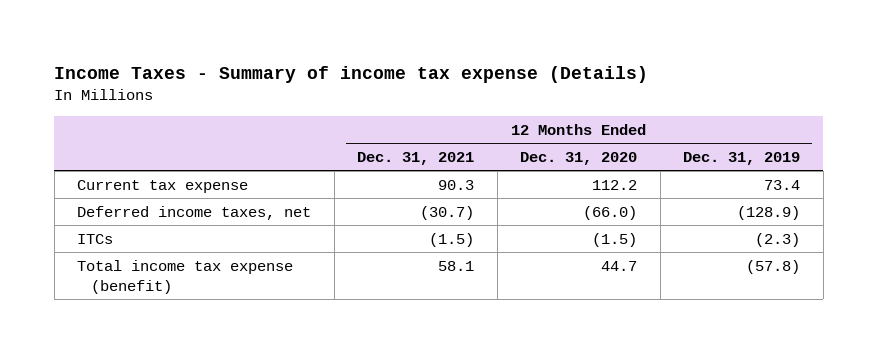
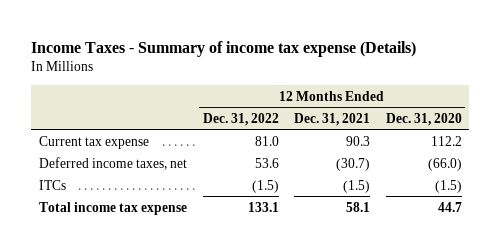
[683,151,801,165] Dec. 31, 2019 -> none
none -> [202,112,279,126] Dec. 31, 2022
[77,259,294,294] Total income tax expense (benefit) -> [39,201,188,215] Total income tax expense

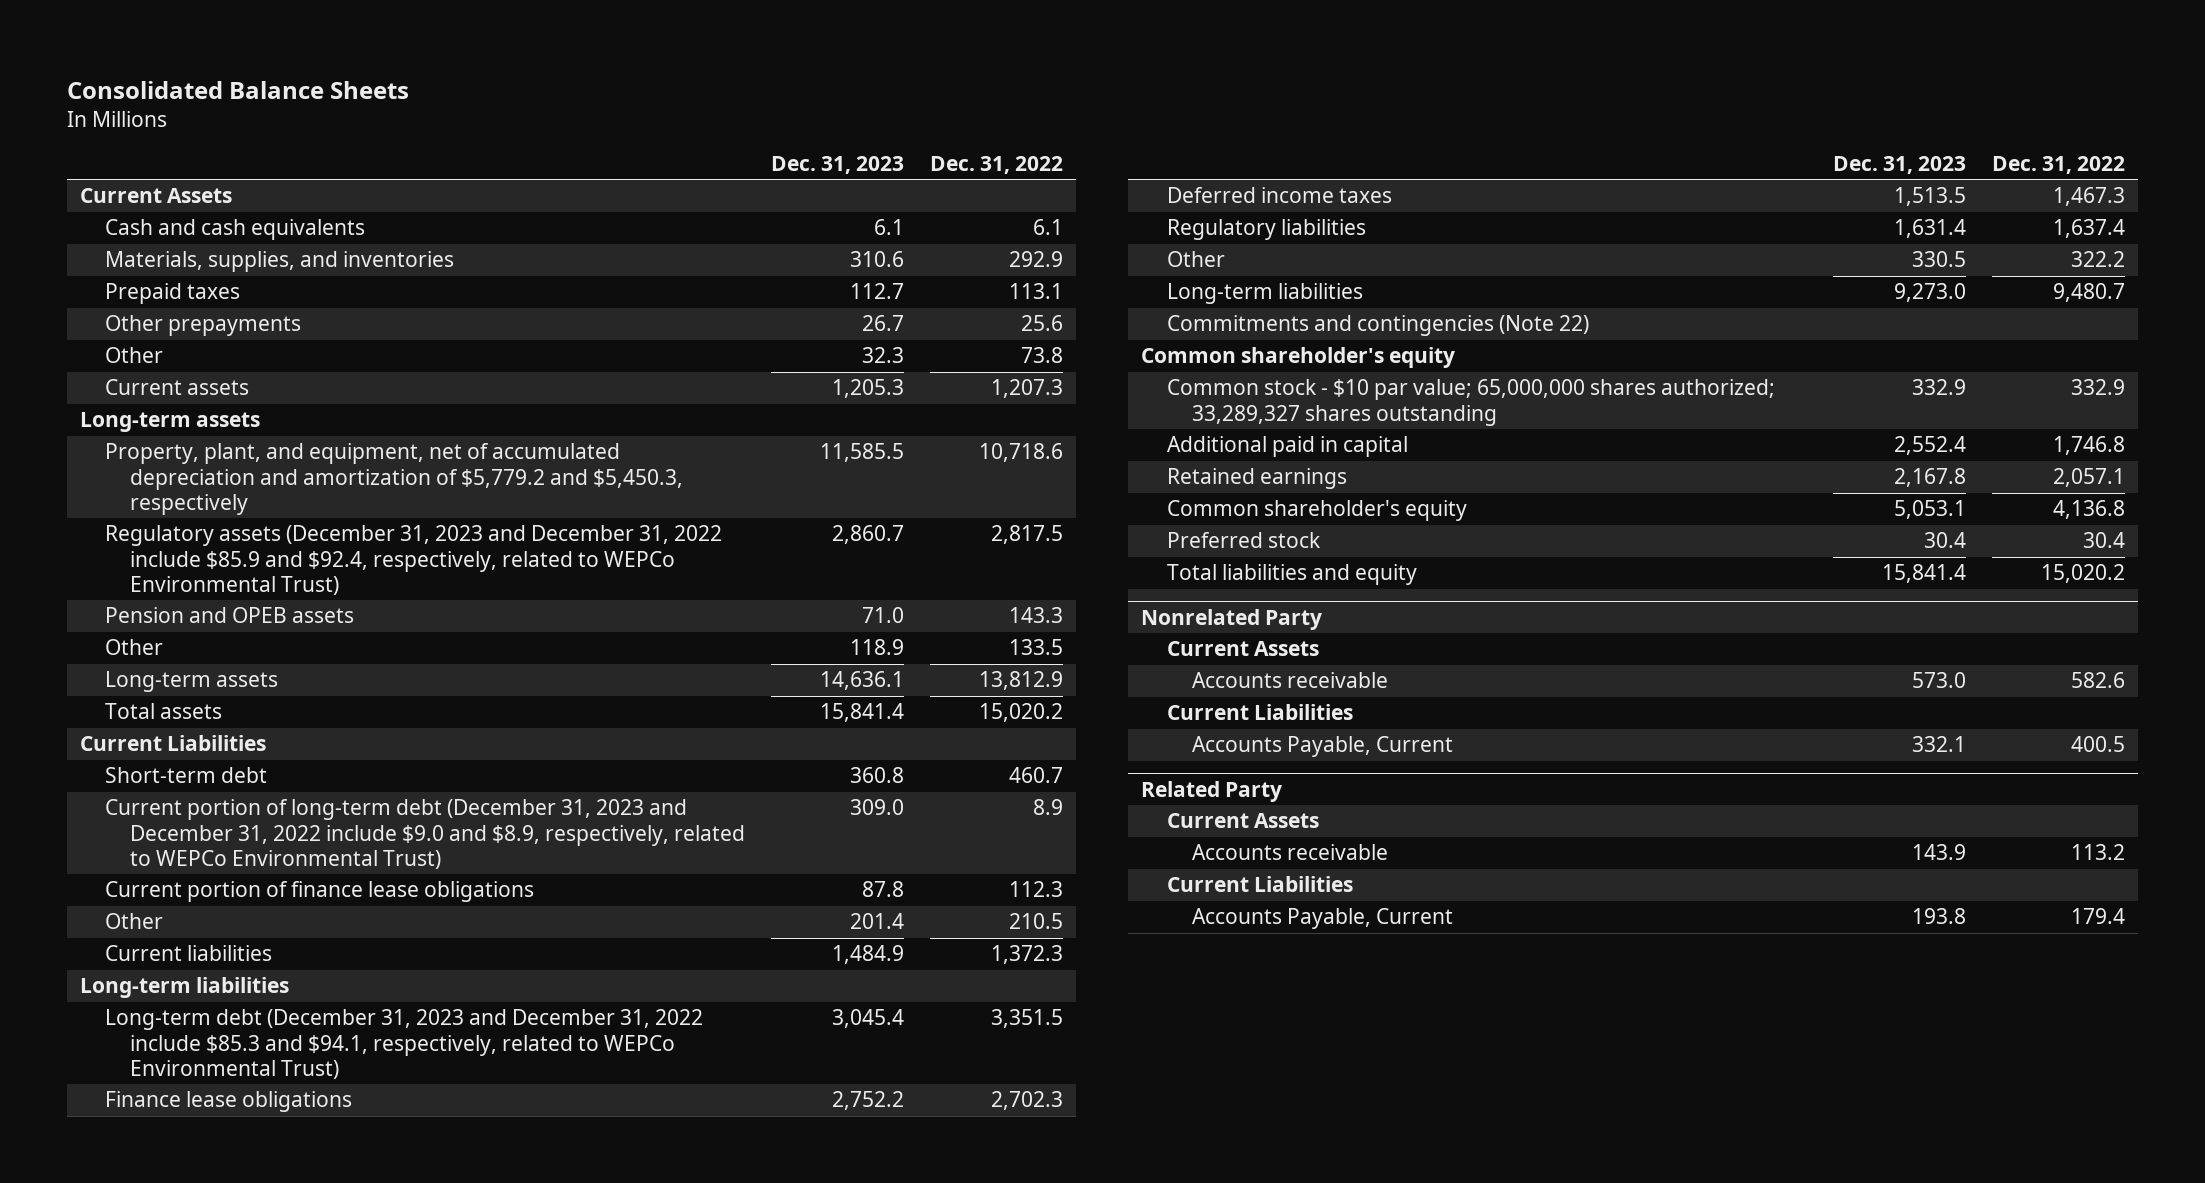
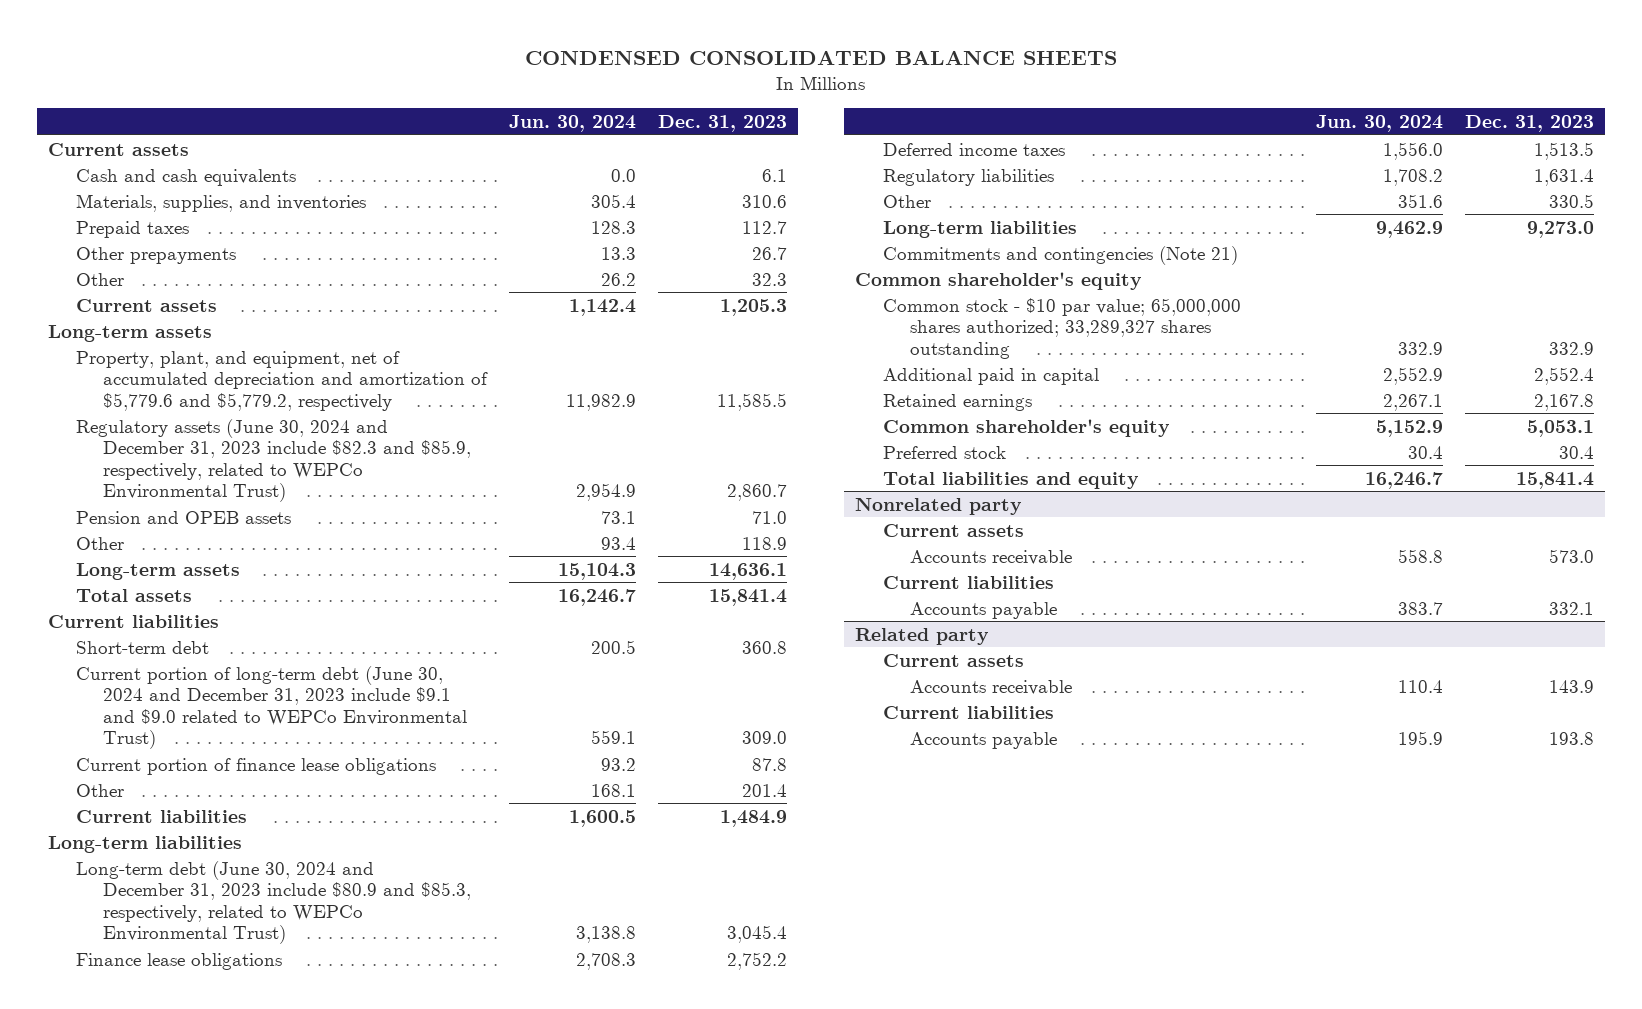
[66,80,409,99] Consolidated Balance Sheets -> [525,50,1118,66] CONDENSED CONSOLIDATED BALANCE SHEETS
[930,156,1064,175] Dec. 31, 2022 -> none
none -> [509,114,637,132] Jun. 30, 2024
[79,188,232,204] Current Assets -> [47,142,189,156] Current assets
[104,443,684,515] Property, plant, and equipment, net of accumulated depreciation and amortization of $5,779.2 and $5,450.3, respectively -> [75,350,489,411] Property, plant, and equipment, net of accumulated depreciation and amortization of $5,779.6 and $5,779.2, respectively
[104,525,722,595] Regulatory assets (December 31, 2023 and December 31, 2022 include $85.9 and $92.4, respectively, related to WEPCo Environmental Trust) -> [75,418,472,503] Regulatory assets (June 30, 2024 and December 31, 2023 include $82.3 and $85.9, respectively, related to WEPCo Environmental Trust)
[79,735,266,752] Current Liabilities -> [47,614,219,628] Current liabilities
[104,799,746,869] Current portion of long-term debt (December 31, 2023 and December 31, 2022 include $9.0 and $8.9, respectively, related to WEPCo Environmental Trust) -> [75,665,468,750] Current portion of long-term debt (June 30, 2024 and December 31, 2023 include $9.1 and $9.0 related to WEPCo Environmental Trust)
[104,1009,703,1079] Long-term debt (December 31, 2023 and December 31, 2022 include $85.3 and $94.1, respectively, related to WEPCo Environmental Trust) -> [75,860,472,945] Long-term debt (June 30, 2024 and December 31, 2023 include $80.9 and $85.3, respectively, related to WEPCo Environmental Trust)
[1166,315,1589,337] Commitments and contingencies (Note 22) -> [882,245,1238,265] Commitments and contingencies (Note 21)
[1141,608,1323,630] Nonrelated Party -> [854,497,1022,515] Nonrelated party
[1166,641,1319,657] Current Assets -> [882,523,1024,537] Current assets
[1166,704,1353,721] Current Liabilities -> [882,575,1054,589] Current liabilities
[1192,736,1454,758] Accounts Payable, Current -> [910,601,1058,619] Accounts payable
[1141,780,1283,802] Related Party -> [854,627,989,645] Related party
[1166,813,1319,829] Current Assets -> [882,653,1024,667] Current assets
[1166,876,1353,893] Current Liabilities -> [882,705,1054,719] Current liabilities
[1192,908,1454,930] Accounts Payable, Current -> [910,731,1058,749] Accounts payable

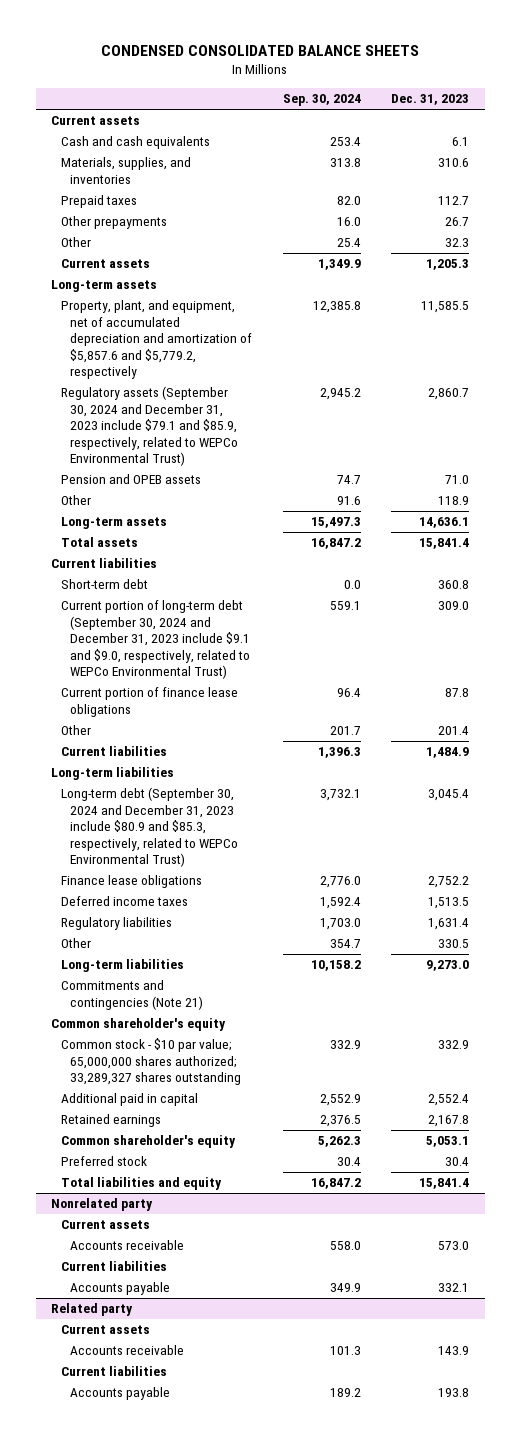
[509,114,637,132] Jun. 30, 2024 -> none
none -> [282,94,361,107] Sep. 30, 2024
[75,350,489,411] Property, plant, and equipment, net of accumulated depreciation and amortization of $5,779.6 and $5,779.2, respectively -> [60,300,252,380] Property, plant, and equipment, net of accumulated depreciation and amortization of $5,857.6 and $5,779.2, respectively
[75,418,472,503] Regulatory assets (June 30, 2024 and December 31, 2023 include $82.3 and $85.9, respectively, related to WEPCo Environmental Trust) -> [60,386,238,467] Regulatory assets (September 30, 2024 and December 31, 2023 include $79.1 and $85.9, respectively, related to WEPCo Environmental Trust)
[75,665,468,750] Current portion of long-term debt (June 30, 2024 and December 31, 2023 include $9.1 and $9.0 related to WEPCo Environmental Trust) -> [60,600,250,680] Current portion of long-term debt (September 30, 2024 and December 31, 2023 include $9.1 and $9.0, respectively, related to WEPCo Environmental Trust)
[75,860,472,945] Long-term debt (June 30, 2024 and December 31, 2023 include $80.9 and $85.3, respectively, related to WEPCo Environmental Trust) -> [60,787,238,868] Long-term debt (September 30, 2024 and December 31, 2023 include $80.9 and $85.3, respectively, related to WEPCo Environmental Trust)

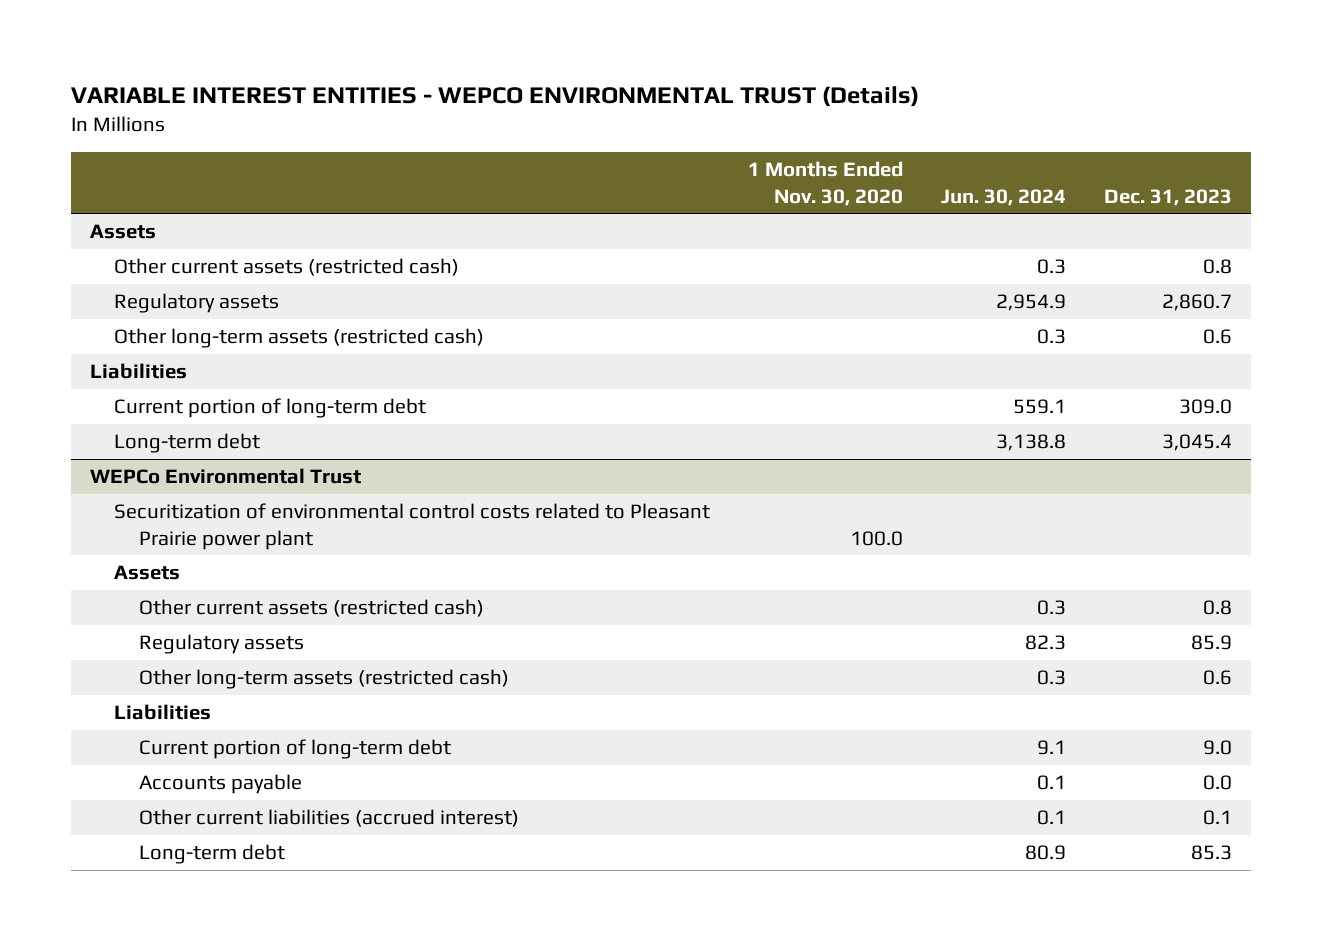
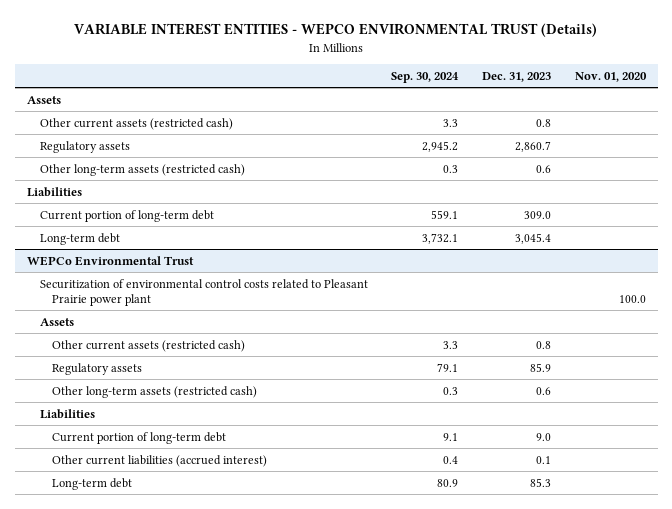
[748,160,904,206] 1 Months Ended Nov. 30, 2020 -> none
[941,188,1067,206] Jun. 30, 2024 -> none
none -> [391,71,460,83] Sep. 30, 2024
none -> [574,71,647,82] Nov. 01, 2020
[138,774,302,795] Accounts payable -> none

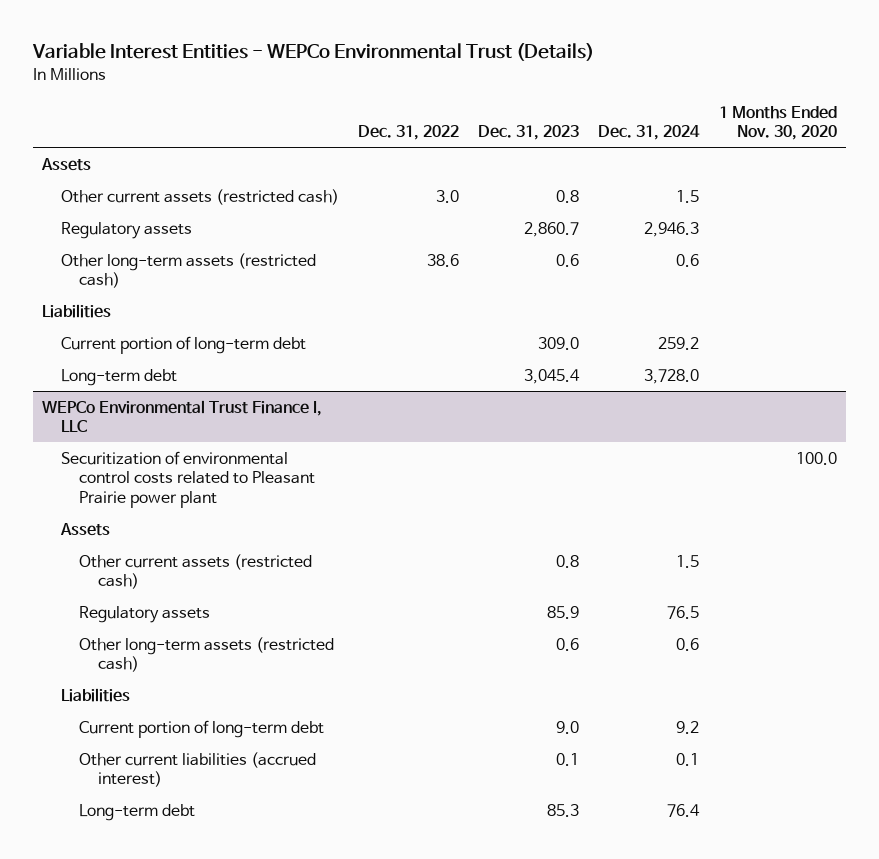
[74,23,598,38] VARIABLE INTEREST ENTITIES - WEPCO ENVIRONMENTAL TRUST (Details) -> [31,42,594,61] Variable Interest Entities - WEPCo Environmental Trust (Details)
[391,71,460,83] Sep. 30, 2024 -> none
[574,71,647,82] Nov. 01, 2020 -> none
none -> [358,125,460,141] Dec. 31, 2022
none -> [598,125,701,141] Dec. 31, 2024
none -> [718,105,837,141] 1 Months Ended Nov. 30, 2020
[26,255,194,266] WEPCo Environmental Trust -> [42,399,323,433] WEPCo Environmental Trust Finance I, LLC

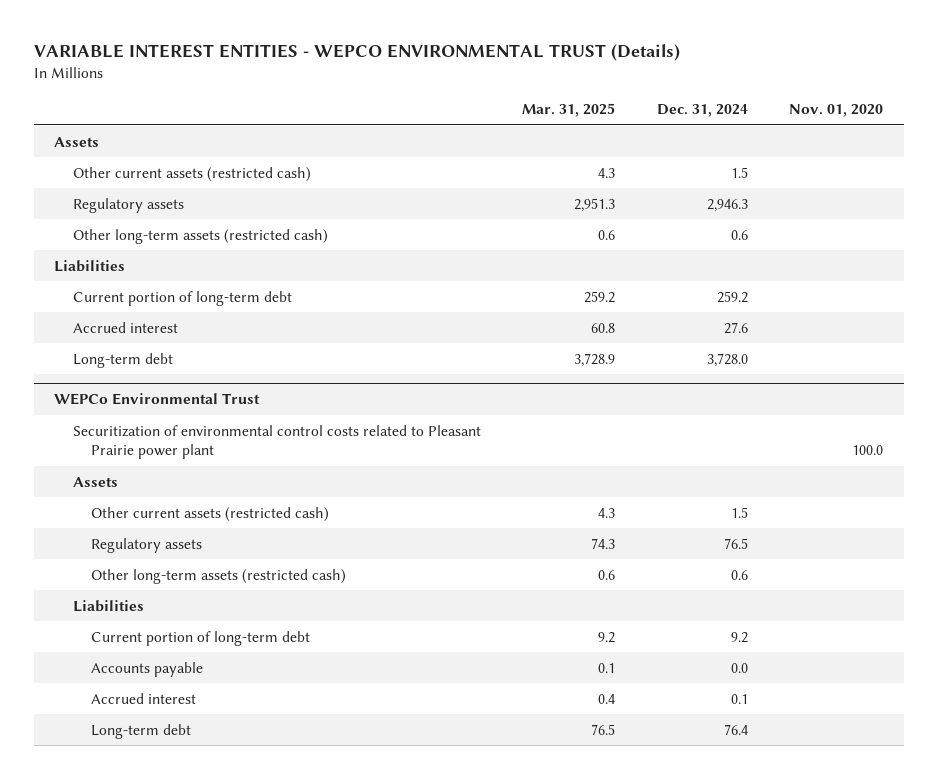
[31,42,594,61] Variable Interest Entities - WEPCo Environmental Trust (Details) -> [33,44,680,62] VARIABLE INTEREST ENTITIES - WEPCO ENVIRONMENTAL TRUST (Details)
[358,125,460,141] Dec. 31, 2022 -> none
[478,125,580,141] Dec. 31, 2023 -> none
[718,105,837,141] 1 Months Ended Nov. 30, 2020 -> none
none -> [522,103,616,118] Mar. 31, 2025
none -> [789,104,884,118] Nov. 01, 2020
none -> [72,321,178,333] Accrued interest
[42,399,323,433] WEPCo Environmental Trust Finance I, LLC -> [54,393,261,406] WEPCo Environmental Trust
none -> [91,661,204,677] Accounts payable
[79,751,317,788] Other current liabilities (accrued interest) -> [91,692,197,704] Accrued interest

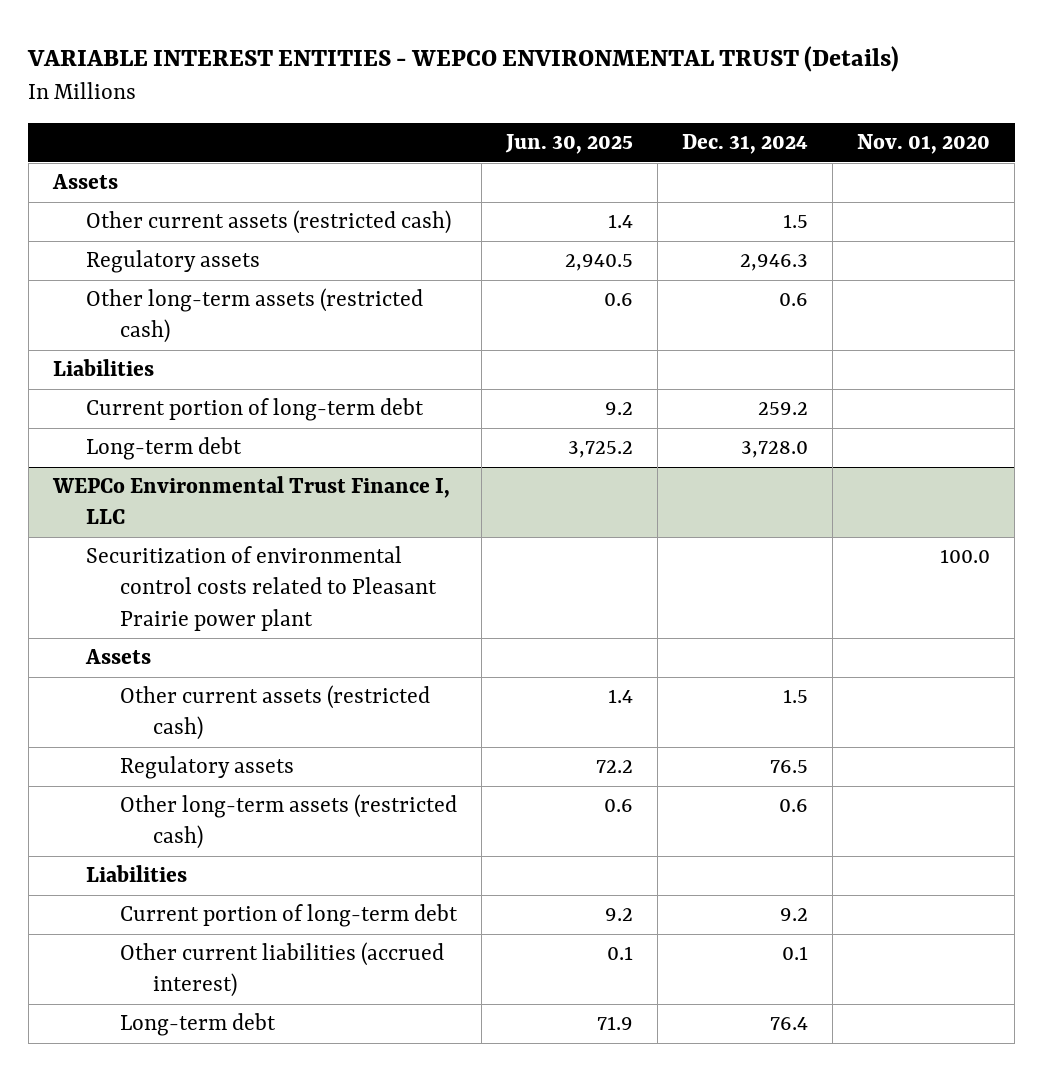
[522,103,616,118] Mar. 31, 2025 -> none
none -> [505,134,634,155] Jun. 30, 2025
[72,321,178,333] Accrued interest -> none
[54,393,261,406] WEPCo Environmental Trust -> [51,476,450,525] WEPCo Environmental Trust Finance I, LLC
[91,661,204,677] Accounts payable -> none
[91,692,197,704] Accrued interest -> [119,942,444,998] Other current liabilities (accrued interest)

